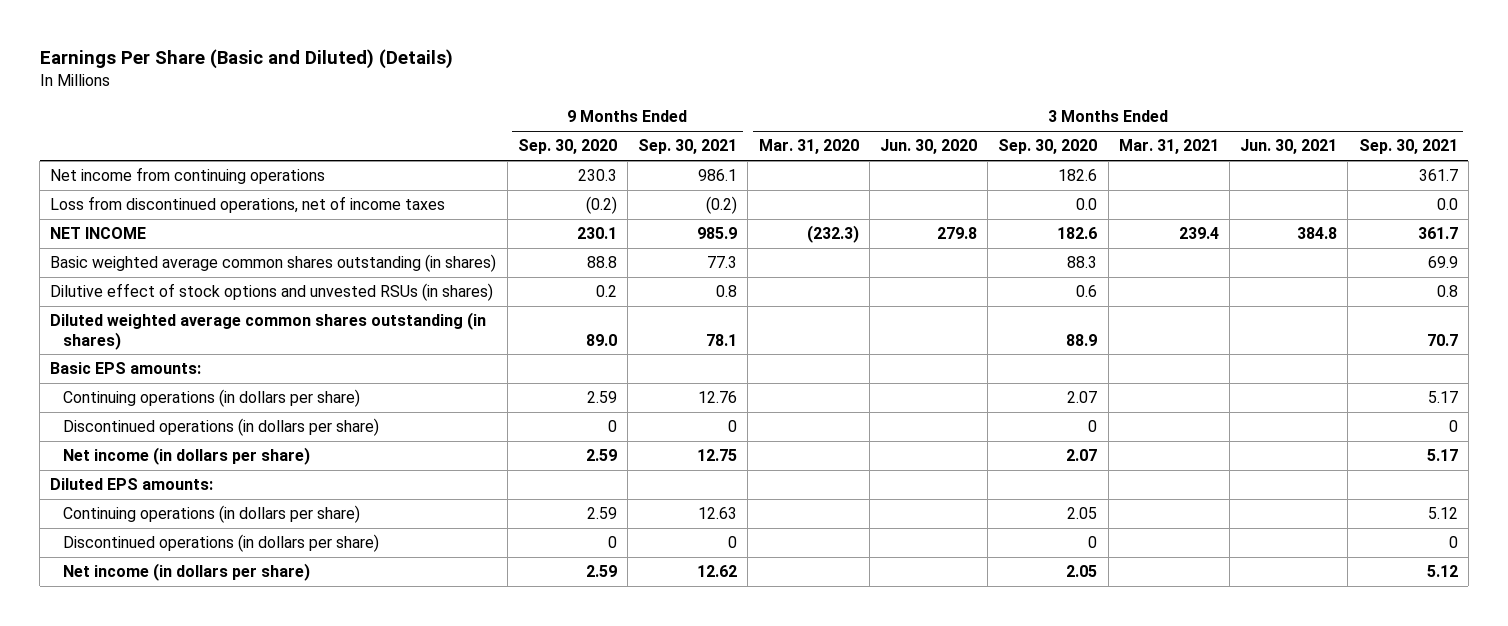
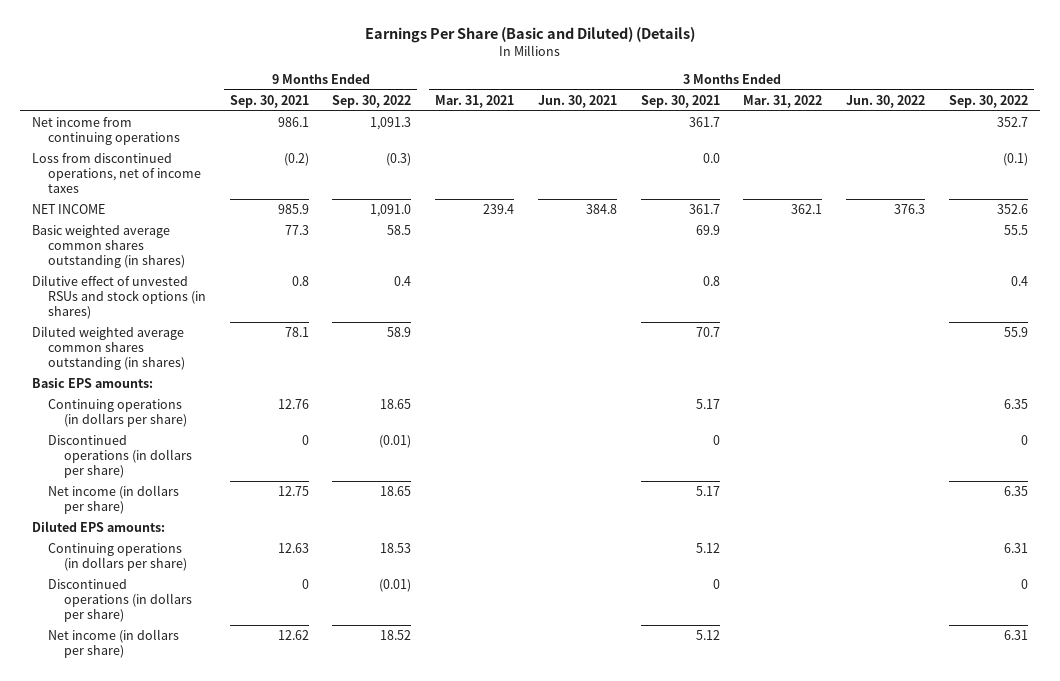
[517,139,617,155] Sep. 30, 2020 -> none
[758,139,859,155] Mar. 31, 2020 -> none
[879,139,977,155] Jun. 30, 2020 -> none
[998,139,1098,155] Sep. 30, 2020 -> none
none -> [332,94,412,108] Sep. 30, 2022
none -> [743,94,823,108] Mar. 31, 2022
none -> [846,94,926,108] Jun. 30, 2022
none -> [948,94,1028,108] Sep. 30, 2022
[50,283,494,302] Dilutive effect of stock options and unvested RSUs (in shares) -> [31,275,206,319] Dilutive effect of unvested RSUs and stock options (in shares)

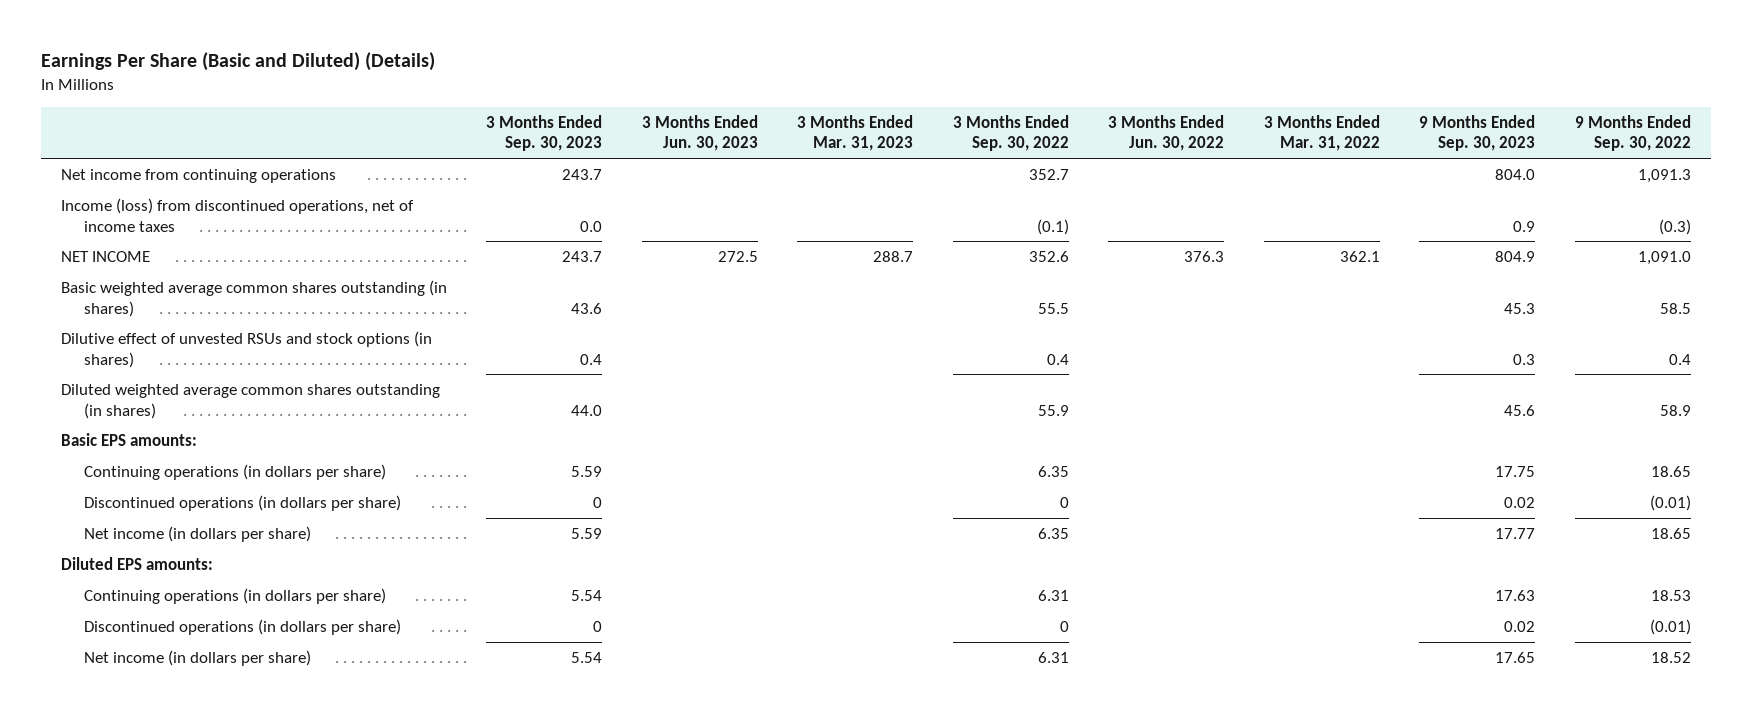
[229,94,309,108] Sep. 30, 2021 -> none
[435,94,515,108] Mar. 31, 2021 -> none
[537,94,617,108] Jun. 30, 2021 -> none
[640,94,720,108] Sep. 30, 2021 -> none
none -> [486,114,603,152] 3 Months Ended Sep. 30, 2023
none -> [641,114,758,152] 3 Months Ended Jun. 30, 2023
none -> [797,114,914,152] 3 Months Ended Mar. 31, 2023
none -> [1419,114,1536,152] 9 Months Ended Sep. 30, 2023
[31,153,201,193] Loss from discontinued operations, net of income taxes -> [60,197,414,232] Income (loss) from discontinued operations, net of income taxes

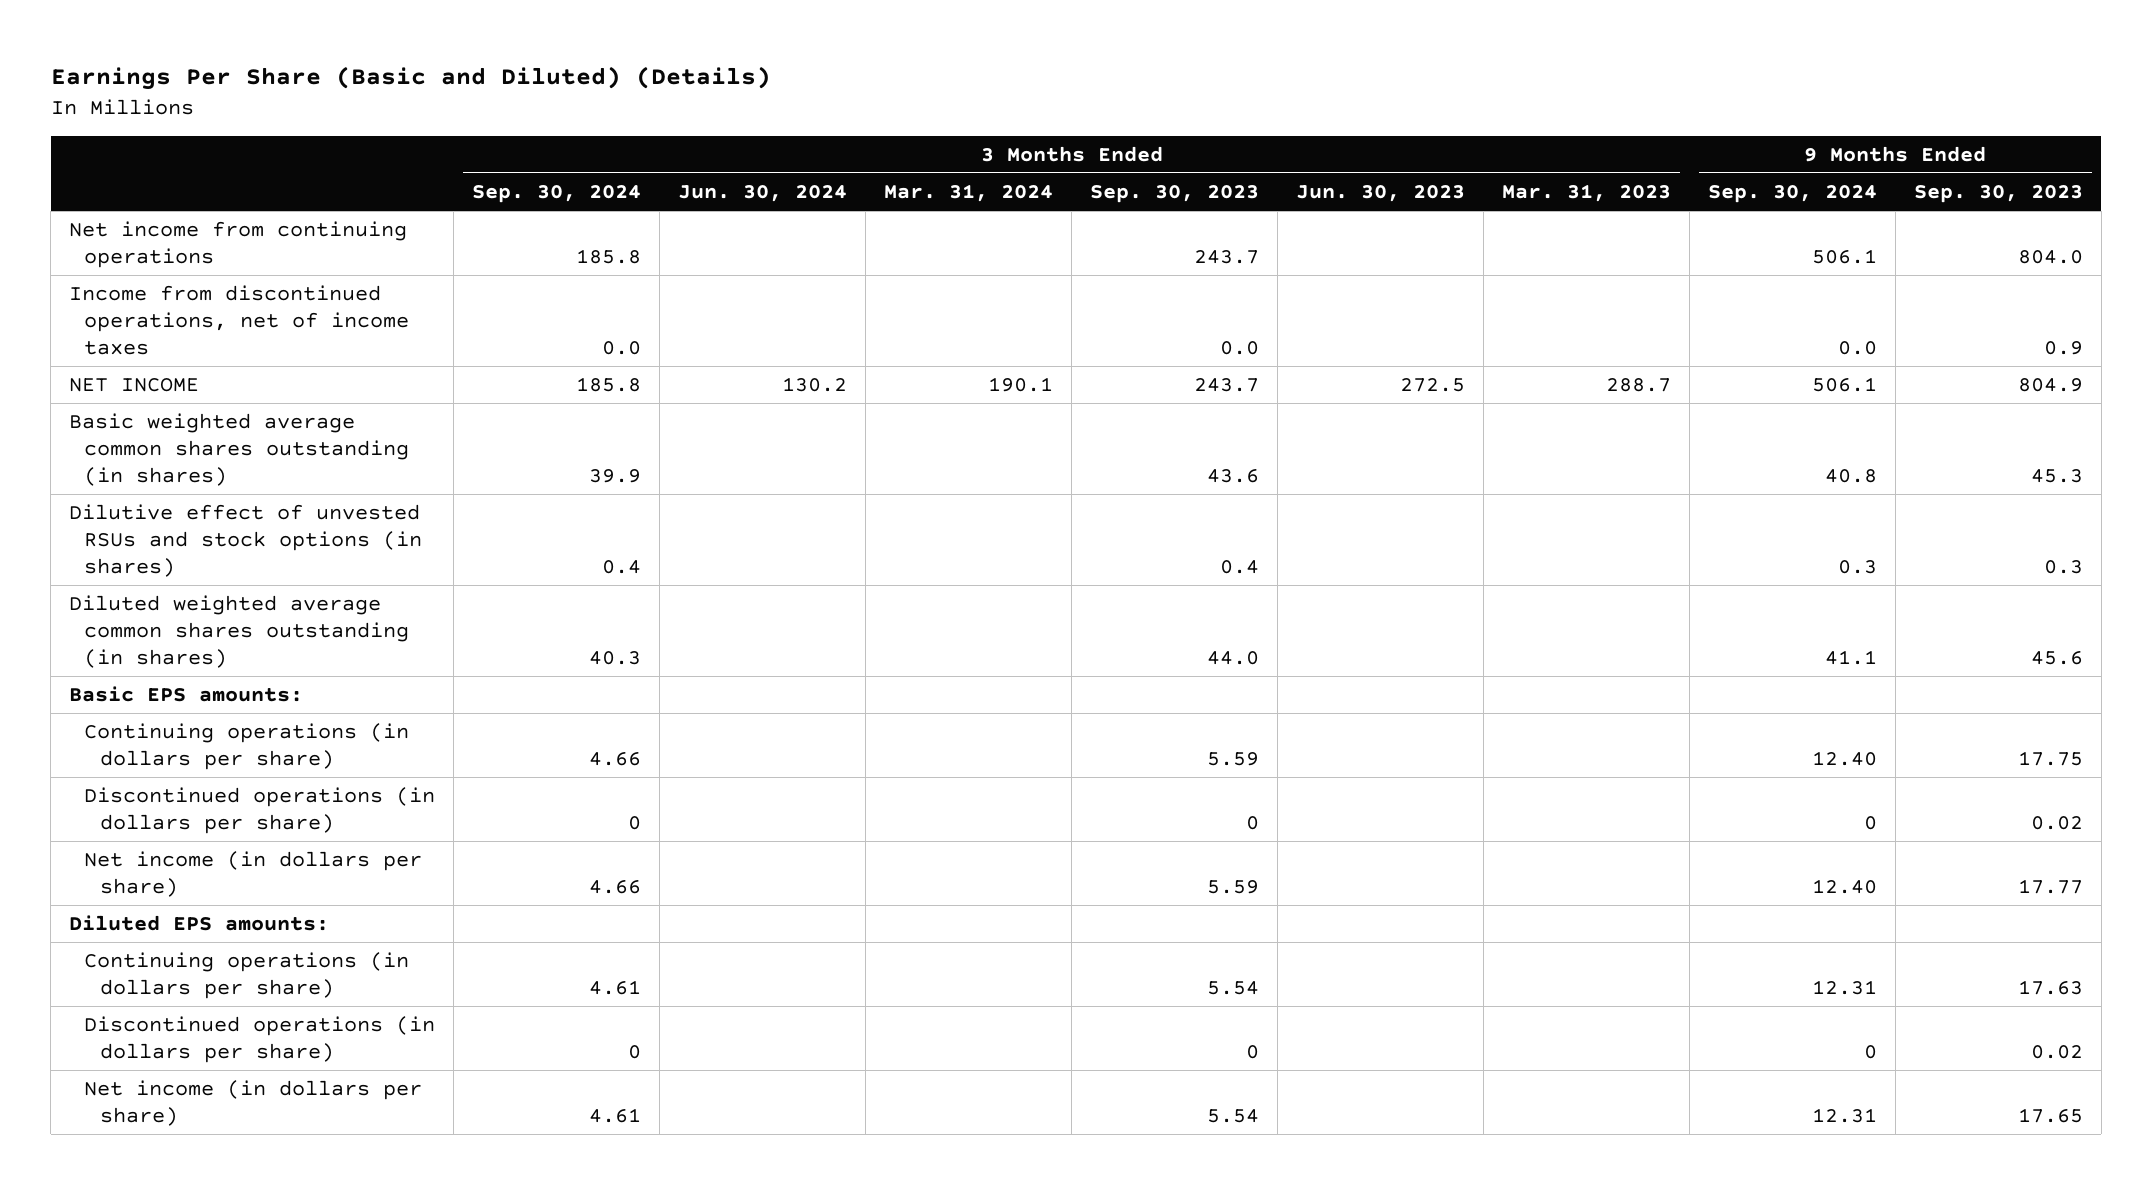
[952,114,1069,152] 3 Months Ended Sep. 30, 2022 -> none
[1108,114,1225,152] 3 Months Ended Jun. 30, 2022 -> none
[1263,114,1380,152] 3 Months Ended Mar. 31, 2022 -> none
[1574,114,1691,152] 9 Months Ended Sep. 30, 2022 -> none
none -> [472,185,642,204] Sep. 30, 2024
none -> [678,185,848,203] Jun. 30, 2024
none -> [884,184,1054,203] Mar. 31, 2024
none -> [1707,185,1877,204] Sep. 30, 2024
[60,197,414,232] Income (loss) from discontinued operations, net of income taxes -> [69,285,410,356] Income from discontinued operations, net of income taxes

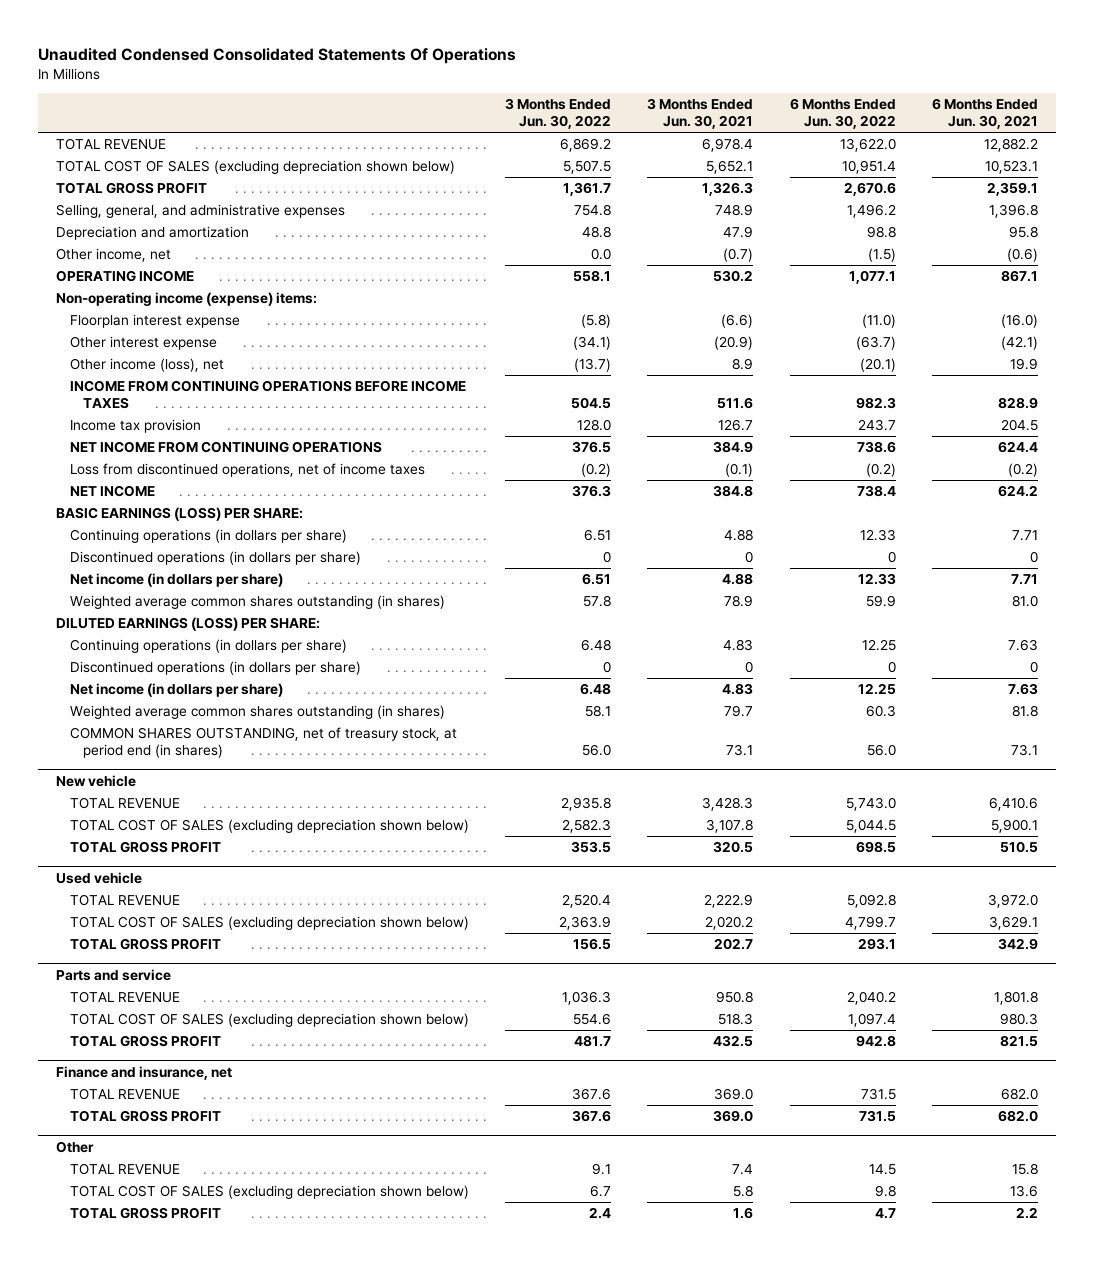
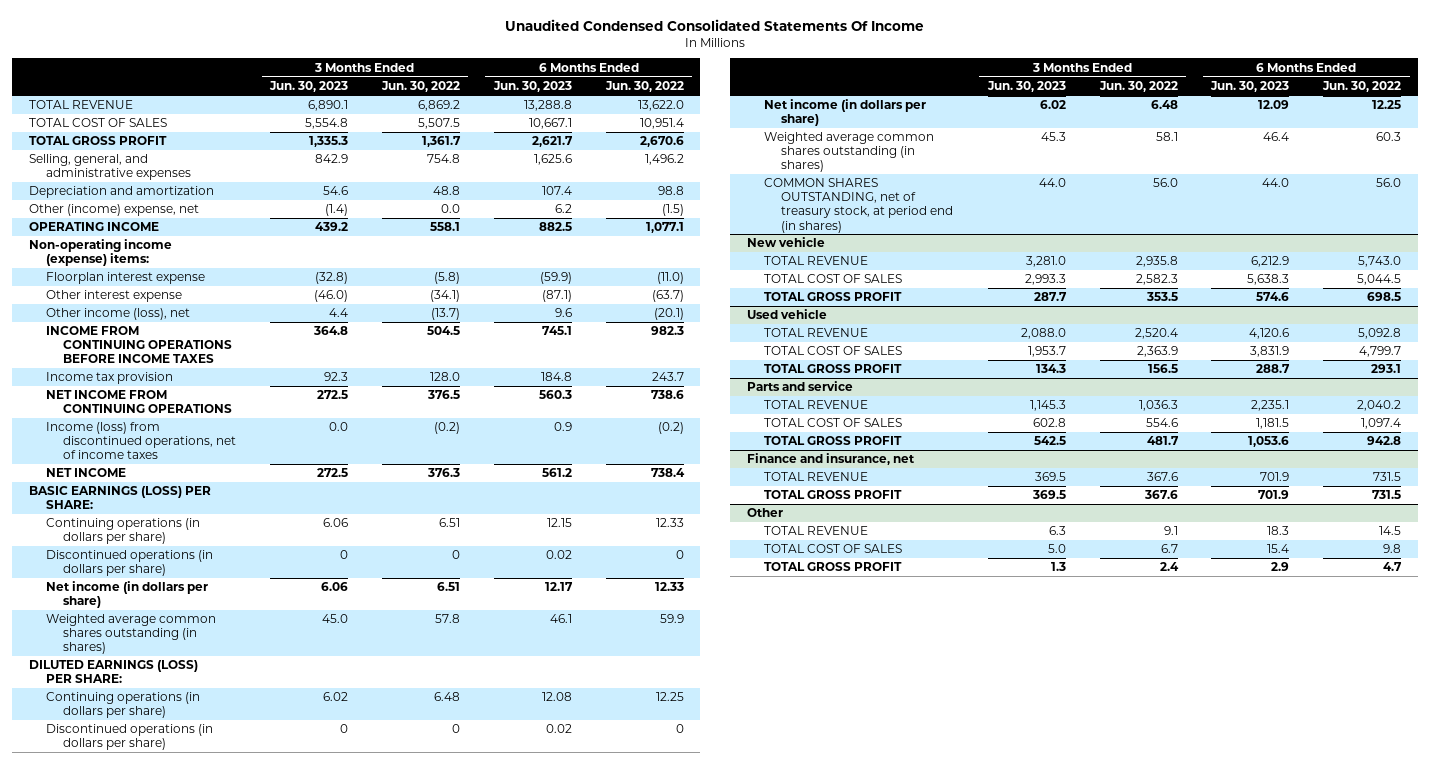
[38,48,517,65] Unaudited Condensed Consolidated Statements Of Operations -> [505,18,925,31] Unaudited Condensed Consolidated Statements Of Income
[647,98,754,130] 3 Months Ended Jun. 30, 2021 -> none
[931,98,1038,130] 6 Months Ended Jun. 30, 2021 -> none
none -> [269,81,349,93] Jun. 30, 2023
none -> [492,81,572,93] Jun. 30, 2023
[56,160,456,175] TOTAL COST OF SALES (excluding depreciation shown below) -> [29,118,168,128] TOTAL COST OF SALES
[56,248,172,263] Other income, net -> [29,204,200,217] Other (income) expense, net
[69,463,425,478] Loss from discontinued operations, net of income taxes -> [46,422,237,460] Income (loss) from discontinued operations, net of income taxes
[69,819,469,834] TOTAL COST OF SALES (excluding depreciation shown below) -> [763,274,902,284] TOTAL COST OF SALES
[69,916,469,931] TOTAL COST OF SALES (excluding depreciation shown below) -> [763,346,902,356] TOTAL COST OF SALES
[69,1013,469,1028] TOTAL COST OF SALES (excluding depreciation shown below) -> [763,418,902,428] TOTAL COST OF SALES
[69,1185,469,1200] TOTAL COST OF SALES (excluding depreciation shown below) -> [763,544,902,554] TOTAL COST OF SALES

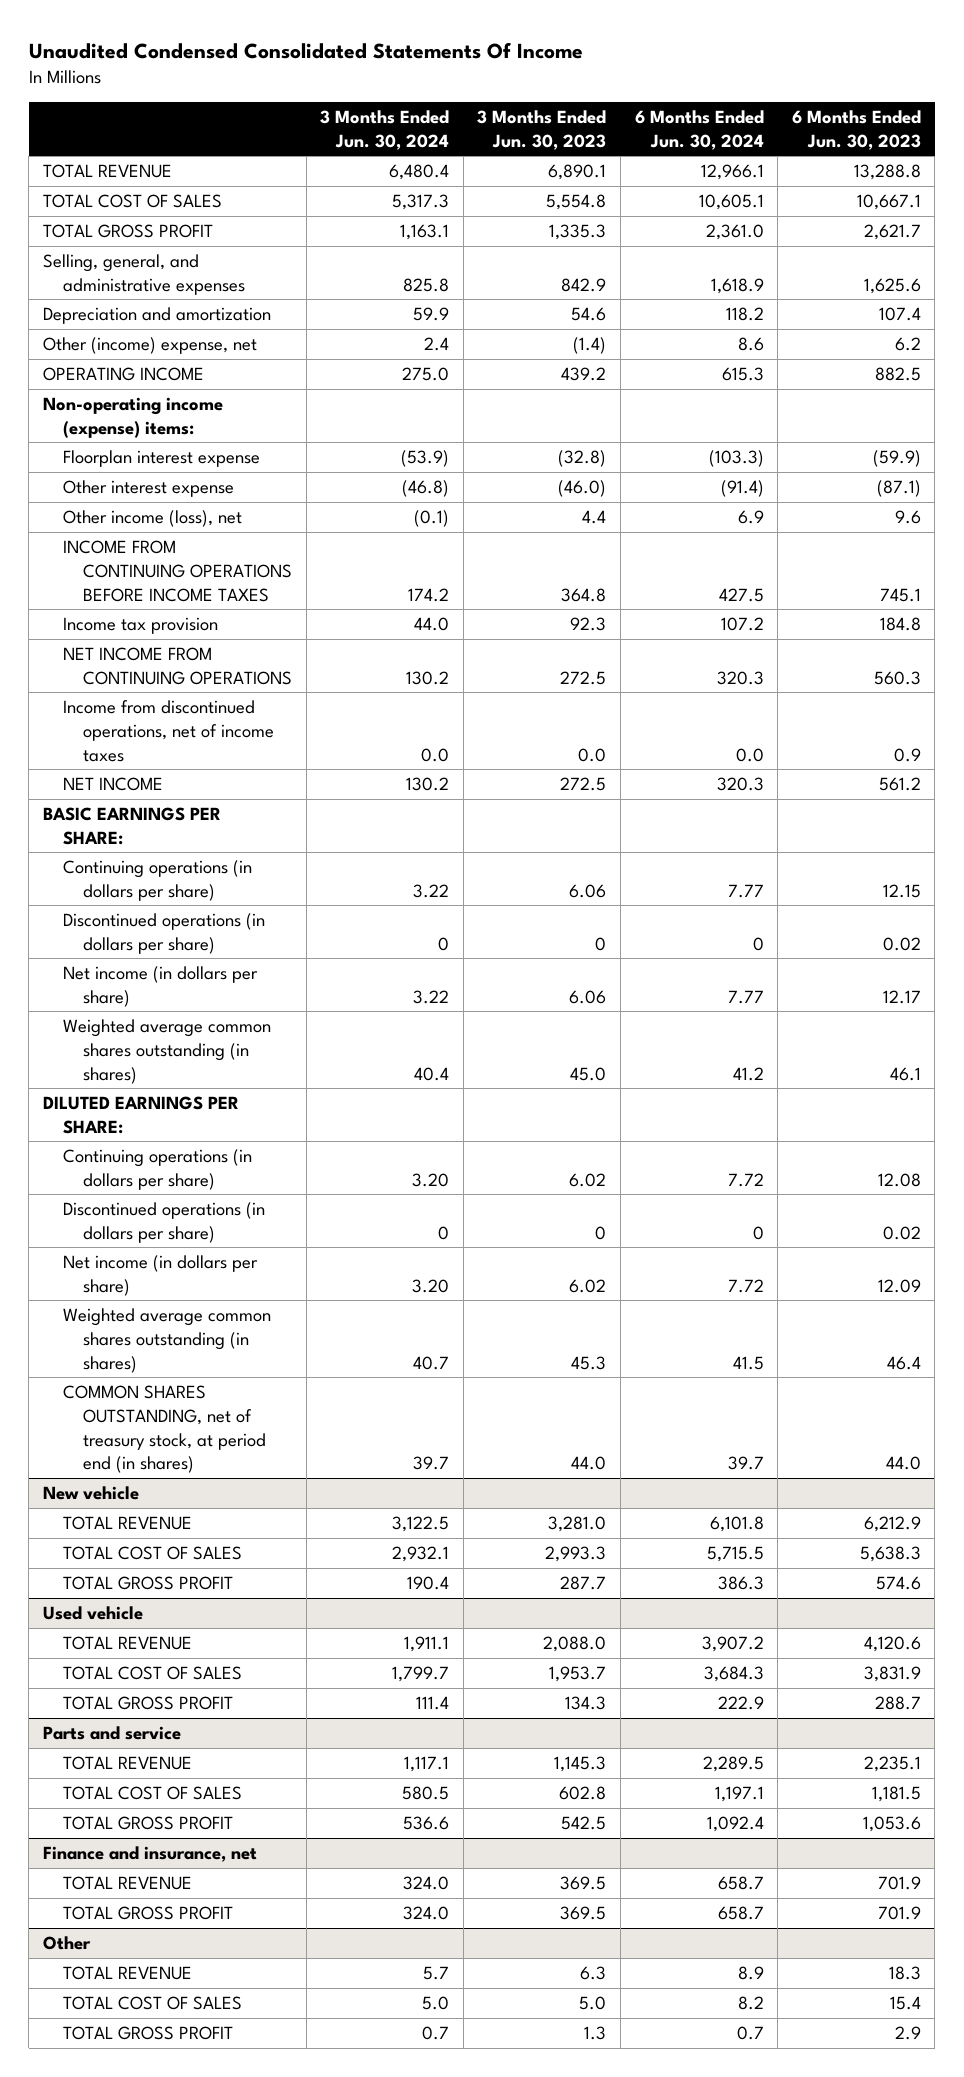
[380,81,460,93] Jun. 30, 2022 -> none
[604,81,684,93] Jun. 30, 2022 -> none
none -> [320,109,450,150] 3 Months Ended Jun. 30, 2024
none -> [634,109,764,150] 6 Months Ended Jun. 30, 2024
[46,422,237,460] Income (loss) from discontinued operations, net of income taxes -> [62,699,274,762] Income from discontinued operations, net of income taxes
[29,486,212,510] BASIC EARNINGS (LOSS) PER SHARE: -> [43,806,222,845] BASIC EARNINGS PER SHARE:
[29,660,199,684] DILUTED EARNINGS (LOSS) PER SHARE: -> [43,1095,240,1134] DILUTED EARNINGS PER SHARE:

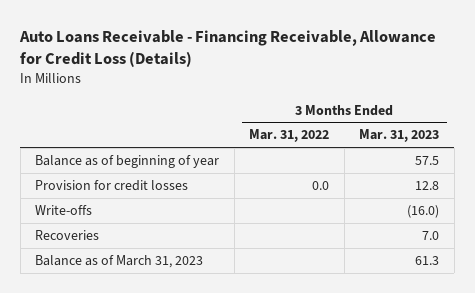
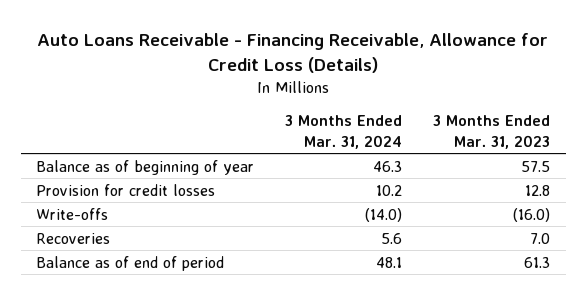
[249,129,330,143] Mar. 31, 2022 -> none
none -> [285,115,403,149] 3 Months Ended Mar. 31, 2024
[35,255,204,269] Balance as of March 31, 2023 -> [36,255,225,271] Balance as of end of period

